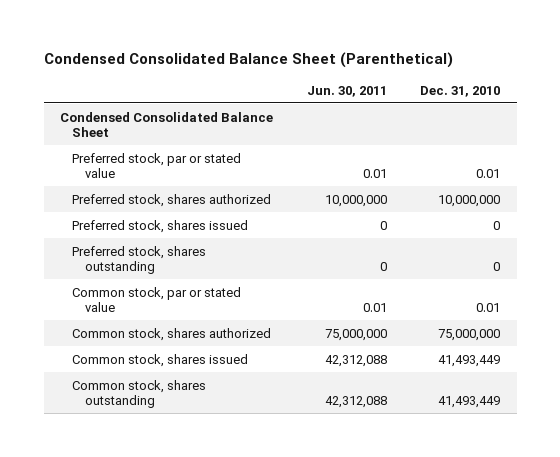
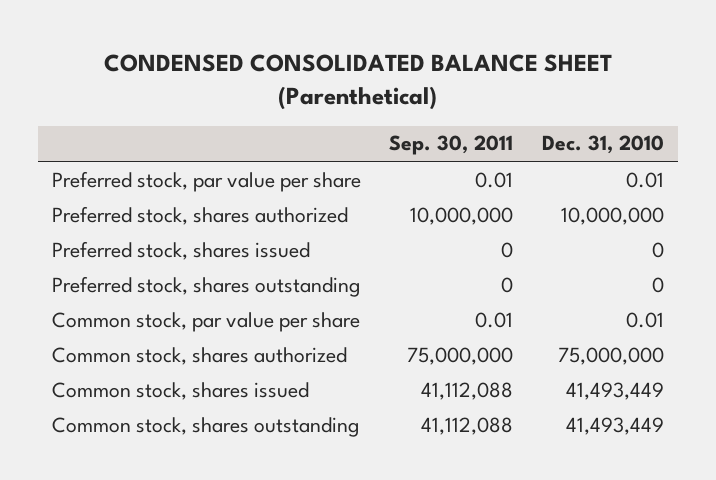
[43,52,453,69] Condensed Consolidated Balance Sheet (Parenthetical) -> [103,54,612,111] CONDENSED CONSOLIDATED BALANCE SHEET (Parenthetical)
[306,85,387,97] Jun. 30, 2011 -> none
none -> [389,135,514,156] Sep. 30, 2011
[60,111,274,138] Condensed Consolidated Balance Sheet -> none
[72,152,242,179] Preferred stock, par or stated value -> [52,170,362,192] Preferred stock, par value per share
[72,286,242,313] Common stock, par or stated value -> [52,311,361,332] Common stock, par value per share

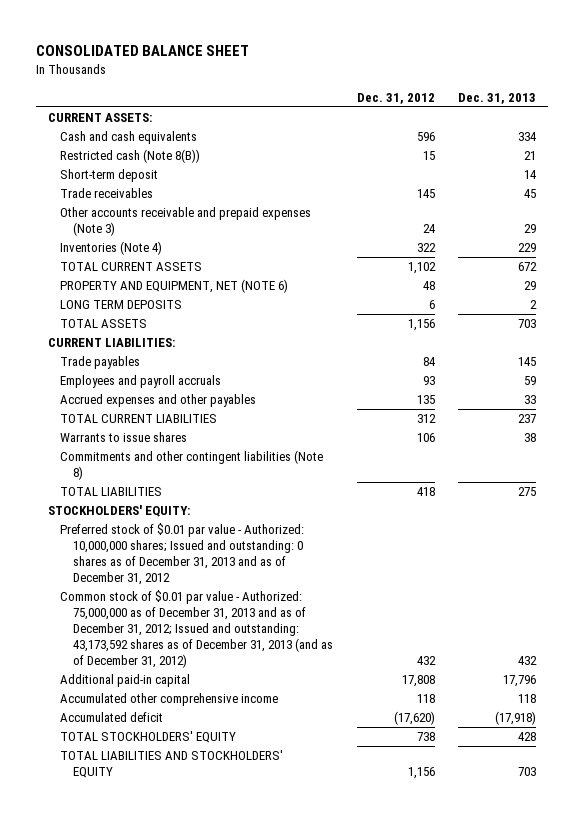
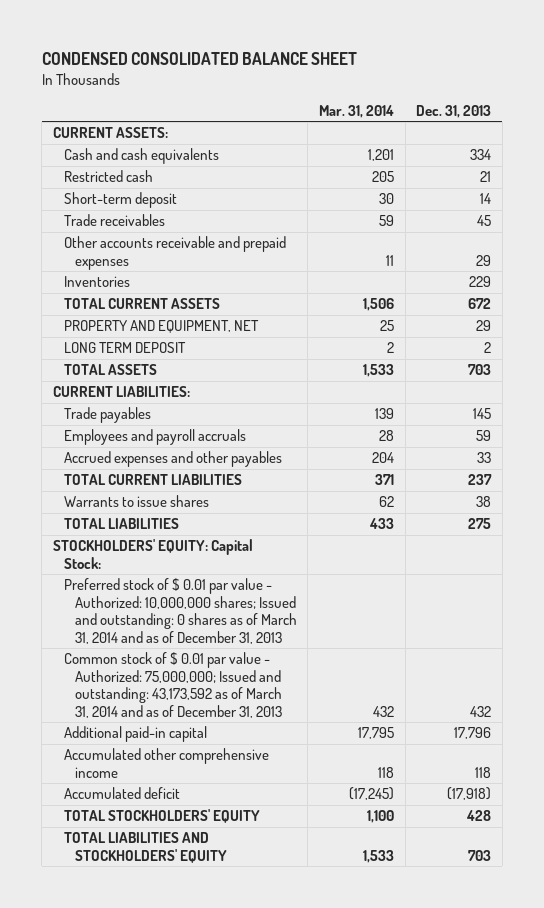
[35,45,249,57] CONSOLIDATED BALANCE SHEET -> [41,51,357,65] CONDENSED CONSOLIDATED BALANCE SHEET
[356,92,435,104] Dec. 31, 2012 -> none
none -> [319,104,395,118] Mar. 31, 2014
[60,149,201,164] Restricted cash (Note 8(B)) -> [63,170,153,183] Restricted cash
[60,207,312,237] Other accounts receivable and prepaid expenses (Note 3) -> [63,236,286,270] Other accounts receivable and prepaid expenses
[60,241,163,256] Inventories (Note 4) -> [63,276,130,288] Inventories
[60,279,289,294] PROPERTY AND EQUIPMENT, NET (NOTE 6) -> [63,320,259,334] PROPERTY AND EQUIPMENT, NET
[60,300,183,310] LONG TERM DEPOSITS -> [63,342,186,354] LONG TERM DEPOSIT
[60,450,324,481] Commitments and other contingent liabilities (Note 8) -> none
[47,505,190,518] STOCKHOLDERS' EQUITY: -> [53,539,254,569] STOCKHOLDERS' EQUITY: Capital Stock:
[60,523,305,586] Preferred stock of $0.01 par value - Authorized: 10,000,000 shares; Issued and outstanding: 0 shares as of December 31, 2013 and as of December 31, 2012 -> [63,578,297,645] Preferred stock of $ 0.01 par value - Authorized: 10,000,000 shares; Issued and outstanding: 0 shares as of March 31, 2014 and as of December 31, 2013
[60,590,334,669] Common stock of $0.01 par value - Authorized: 75,000,000 as of December 31, 2013 and as of December 31, 2012; Issued and outstanding: 43,173,592 shares as of December 31, 2013 (and as of December 31, 2012) -> [63,652,282,719] Common stock of $ 0.01 par value - Authorized: 75,000,000; Issued and outstanding: 43,173,592 as of March 31, 2014 and as of December 31, 2013

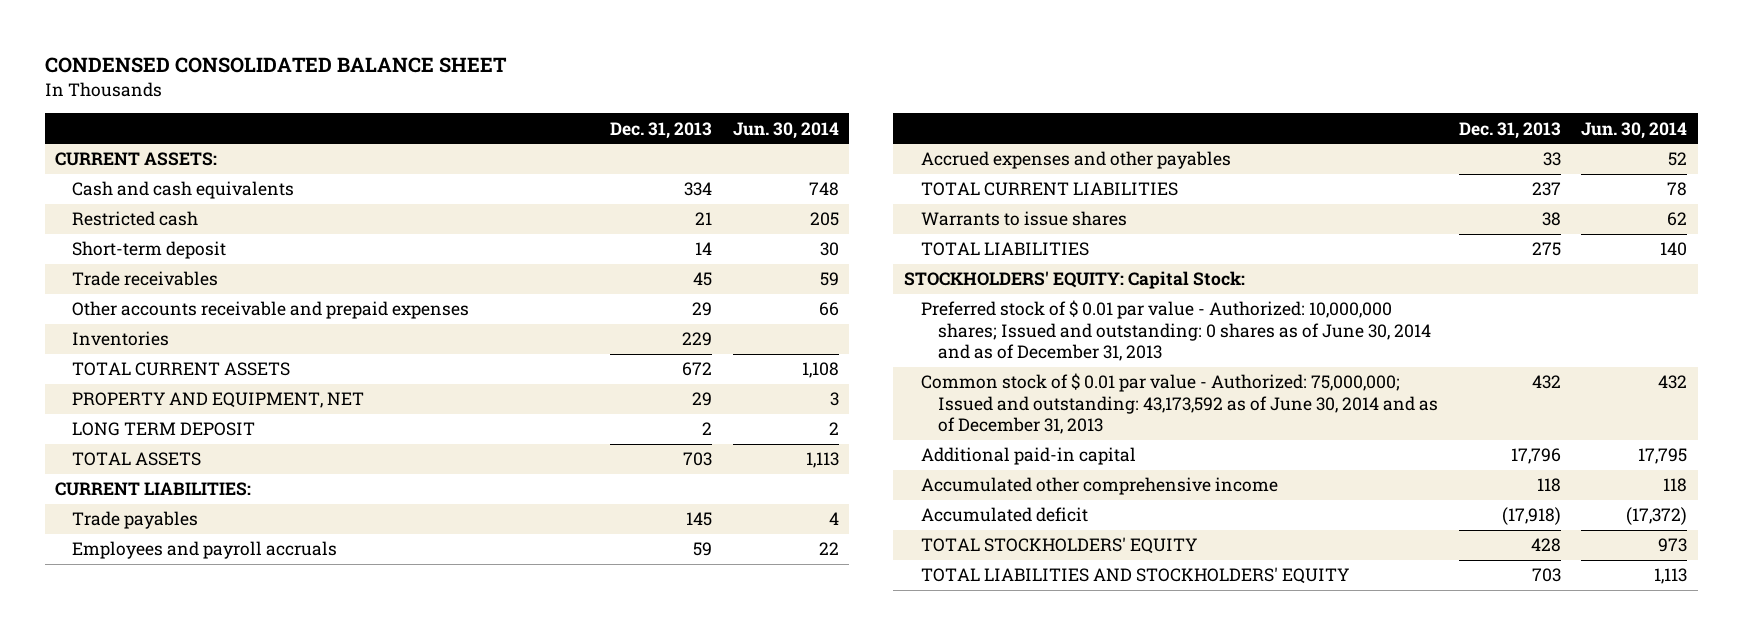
[319,104,395,118] Mar. 31, 2014 -> none
none -> [732,121,839,139] Jun. 30, 2014
[63,578,297,645] Preferred stock of $ 0.01 par value - Authorized: 10,000,000 shares; Issued and outstanding: 0 shares as of March 31, 2014 and as of December 31, 2013 -> [920,300,1431,362] Preferred stock of $ 0.01 par value - Authorized: 10,000,000 shares; Issued and outstanding: 0 shares as of June 30, 2014 and as of December 31, 2013
[63,652,282,719] Common stock of $ 0.01 par value - Authorized: 75,000,000; Issued and outstanding: 43,173,592 as of March 31, 2014 and as of December 31, 2013 -> [920,373,1438,435] Common stock of $ 0.01 par value - Authorized: 75,000,000; Issued and outstanding: 43,173,592 as of June 30, 2014 and as of December 31, 2013

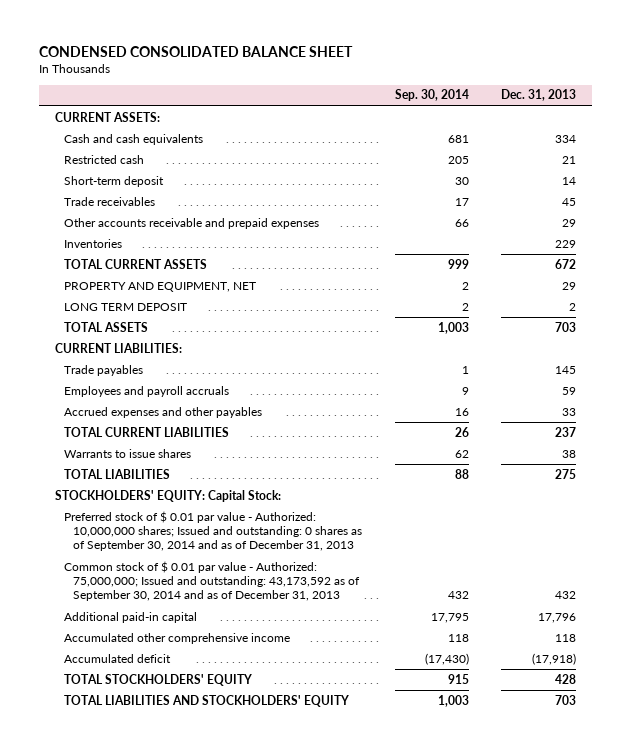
[732,121,839,139] Jun. 30, 2014 -> none
none -> [394,89,469,102] Sep. 30, 2014
[920,300,1431,362] Preferred stock of $ 0.01 par value - Authorized: 10,000,000 shares; Issued and outstanding: 0 shares as of June 30, 2014 and as of December 31, 2013 -> [64,510,363,552] Preferred stock of $ 0.01 par value - Authorized: 10,000,000 shares; Issued and outstanding: 0 shares as of September 30, 2014 and as of December 31, 2013
[920,373,1438,435] Common stock of $ 0.01 par value - Authorized: 75,000,000; Issued and outstanding: 43,173,592 as of June 30, 2014 and as of December 31, 2013 -> [64,560,361,602] Common stock of $ 0.01 par value - Authorized: 75,000,000; Issued and outstanding: 43,173,592 as of September 30, 2014 and as of December 31, 2013

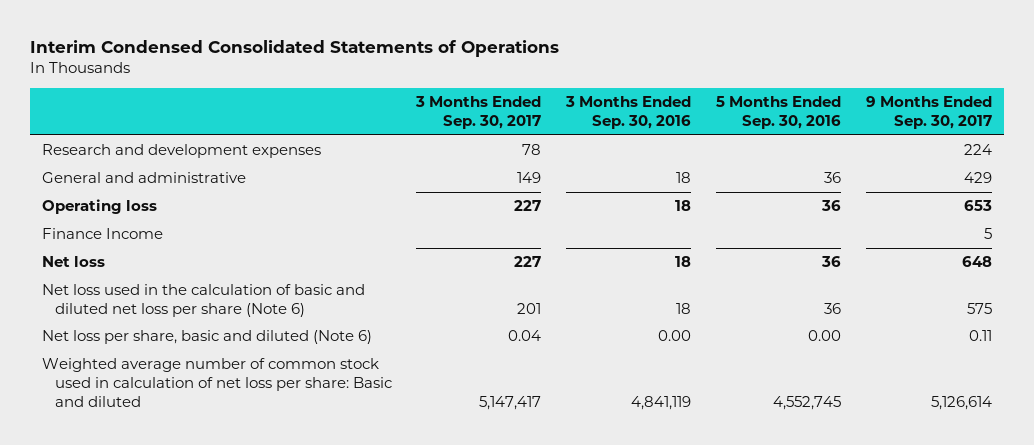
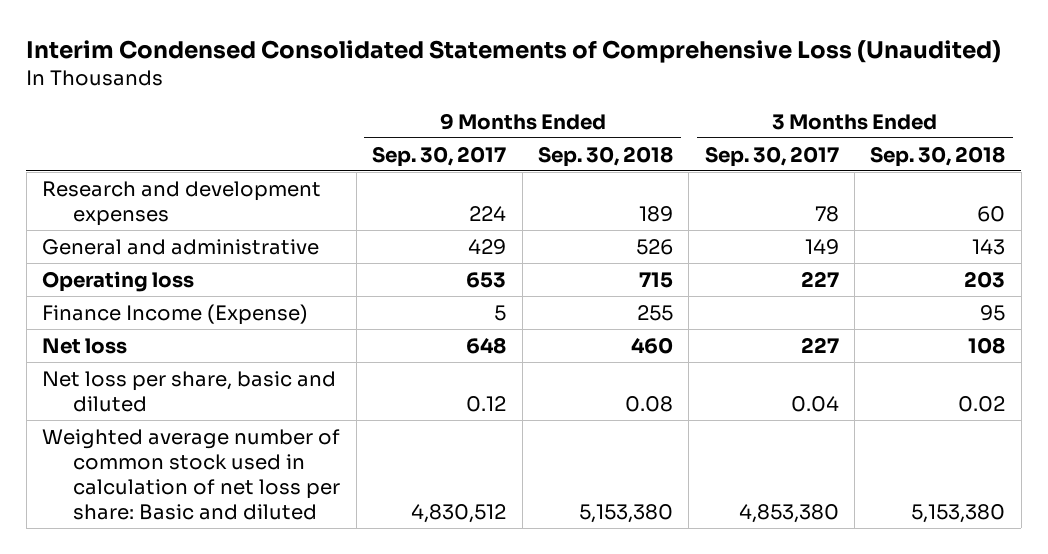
[29,40,559,58] Interim Condensed Consolidated Statements of Operations -> [26,39,1002,63] Interim Condensed Consolidated Statements of Comprehensive Loss (Unaudited)
[565,96,692,130] 3 Months Ended Sep. 30, 2016 -> none
[715,96,841,130] 5 Months Ended Sep. 30, 2016 -> none
none -> [537,145,673,167] Sep. 30, 2018
none -> [870,145,1006,167] Sep. 30, 2018
[42,228,164,240] Finance Income -> [42,303,309,325] Finance Income (Expense)
[42,284,366,317] Net loss used in the calculation of basic and diluted net loss per share (Note 6) -> none
[42,330,373,345] Net loss per share, basic and diluted (Note 6) -> [42,370,337,412] Net loss per share, basic and diluted
[968,330,992,342] 0.11 -> [466,395,507,412] 0.12
[479,395,542,410] 5,147,417 -> [738,504,839,524] 4,853,380
[930,395,992,410] 5,126,614 -> [411,504,507,524] 4,830,512

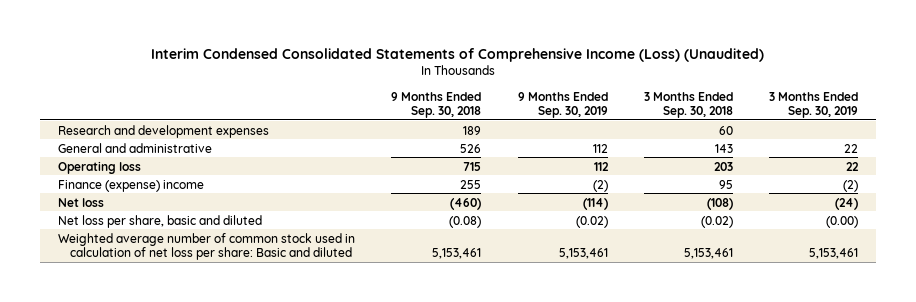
[26,39,1002,63] Interim Condensed Consolidated Statements of Comprehensive Loss (Unaudited) -> [151,47,765,62] Interim Condensed Consolidated Statements of Comprehensive Income (Loss) (Unaudited)
[372,145,507,167] Sep. 30, 2017 -> none
[704,145,839,167] Sep. 30, 2017 -> none
none -> [517,91,608,118] 9 Months Ended Sep. 30, 2019
none -> [769,91,859,118] 3 Months Ended Sep. 30, 2019
[42,303,309,325] Finance Income (Expense) -> [58,179,205,192] Finance (expense) income
[630,336,673,354] 460 -> [450,197,482,210] (460)
[968,336,1006,354] 108 -> [706,197,733,210] (108)
[624,395,673,412] 0.08 -> [449,215,482,228] (0.08)
[958,395,1006,412] 0.02 -> [700,215,733,228] (0.02)
[578,504,673,524] 5,153,380 -> [432,247,482,259] 5,153,461
[911,504,1006,524] 5,153,380 -> [683,247,733,259] 5,153,461

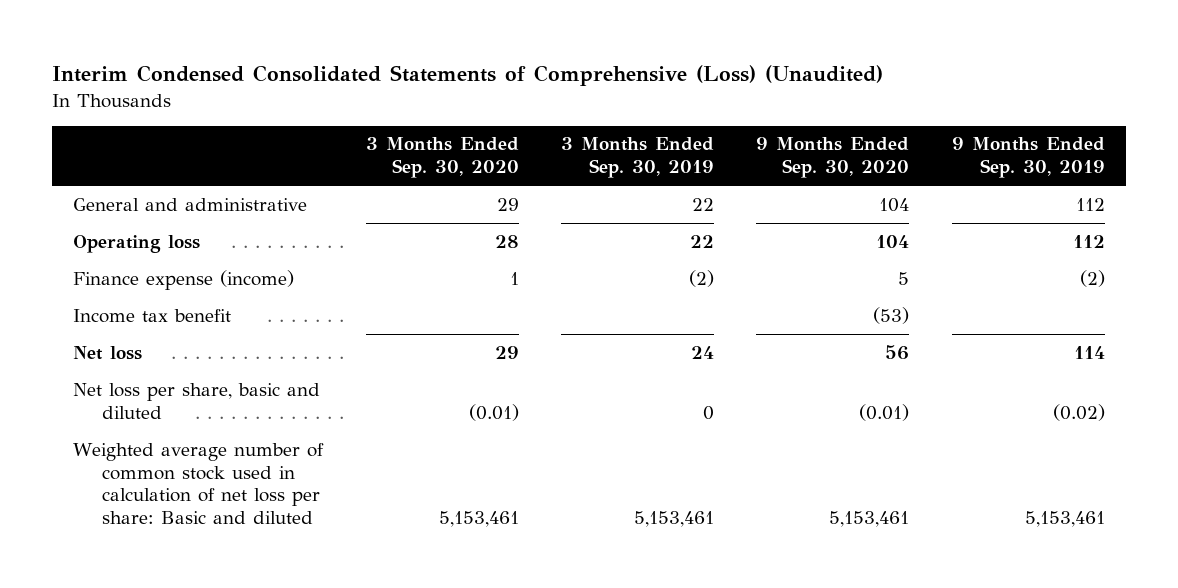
[151,47,765,62] Interim Condensed Consolidated Statements of Comprehensive Income (Loss) (Unaudited) -> [52,65,884,87] Interim Condensed Consolidated Statements of Comprehensive (Loss) (Unaudited)
[391,91,482,118] 9 Months Ended Sep. 30, 2018 -> none
[643,91,733,118] 3 Months Ended Sep. 30, 2018 -> none
none -> [365,137,519,179] 3 Months Ended Sep. 30, 2020
none -> [756,137,910,179] 9 Months Ended Sep. 30, 2020
[58,124,270,138] Research and development expenses -> none
[58,179,205,192] Finance (expense) income -> [73,269,295,290] Finance expense (income)
none -> [73,308,232,323] Income tax benefit
[582,197,608,210] (114) -> [1073,345,1105,359] 114
[835,197,859,210] (24) -> [690,345,714,359] 24
[826,215,859,228] (0.00) -> [702,405,714,420] 0

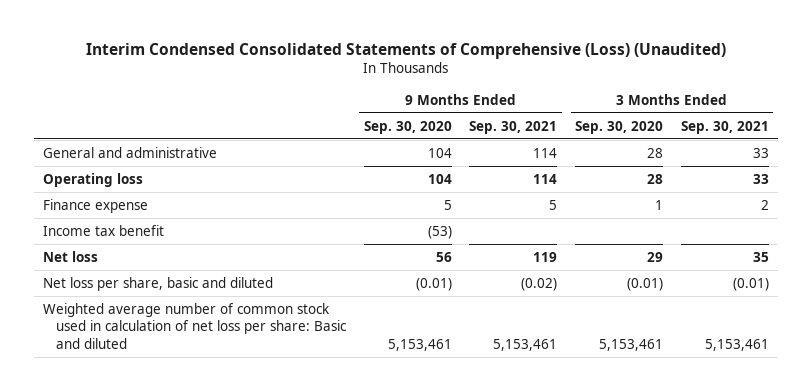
[560,137,714,179] 3 Months Ended Sep. 30, 2019 -> none
[951,137,1105,179] 9 Months Ended Sep. 30, 2019 -> none
none -> [469,120,558,134] Sep. 30, 2021
none -> [680,120,769,134] Sep. 30, 2021
[496,197,519,211] 29 -> [647,147,664,158] 28
[73,269,295,290] Finance expense (income) -> [42,198,148,213] Finance expense

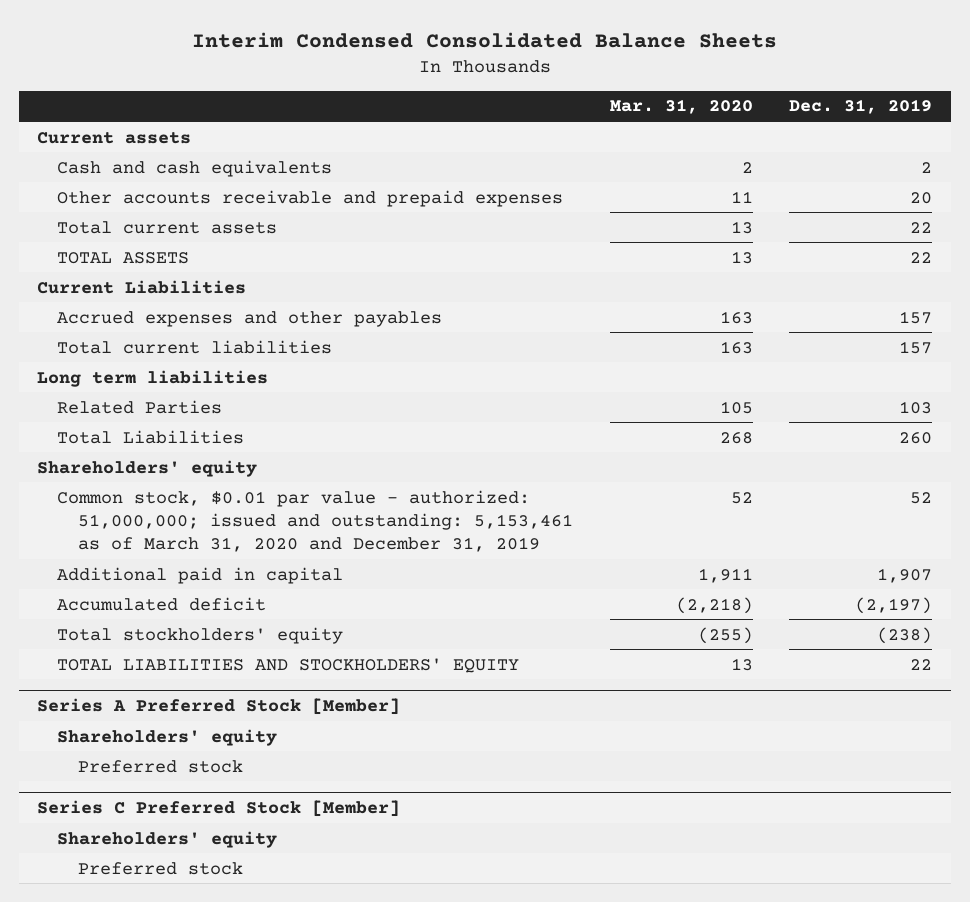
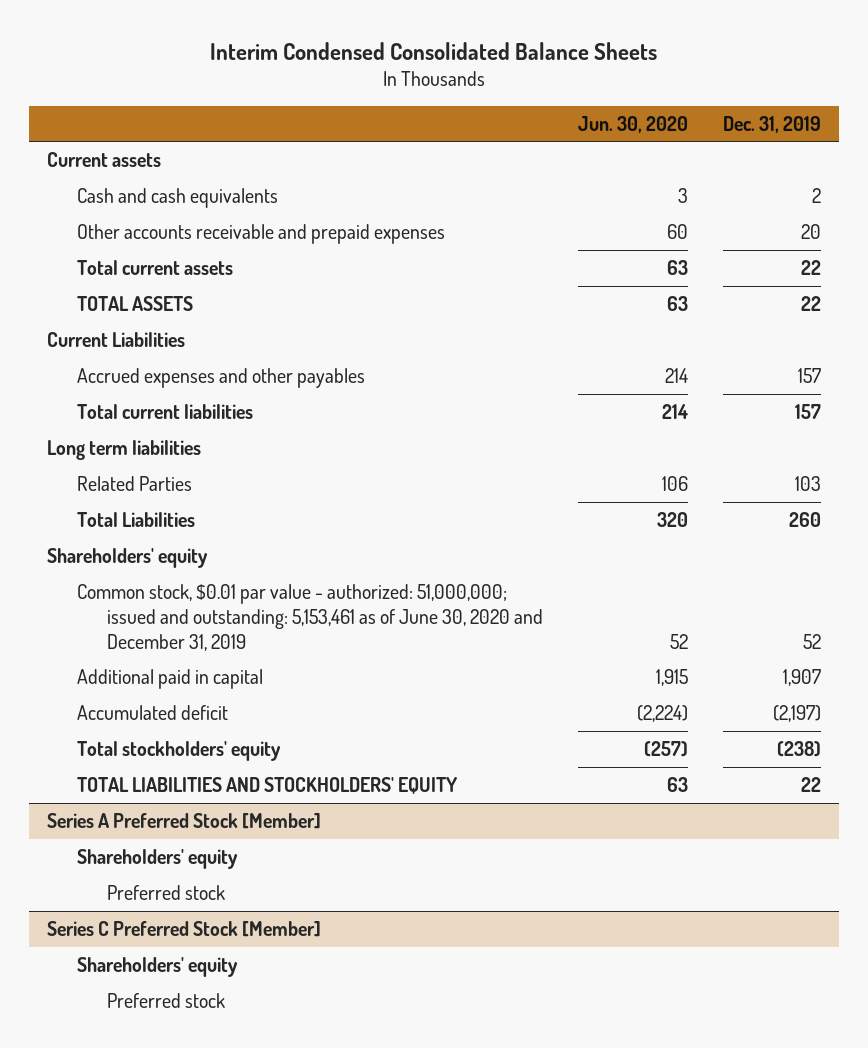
[609,99,753,115] Mar. 31, 2020 -> none
none -> [578,115,689,133] Jun. 30, 2020
[57,489,573,553] Common stock, $0.01 par value - authorized: 51,000,000; issued and outstanding: 5,153,461 as of March 31, 2020 and December 31, 2019 -> [76,583,543,651] Common stock, $0.01 par value - authorized: 51,000,000; issued and outstanding: 5,153,461 as of June 30, 2020 and December 31, 2019

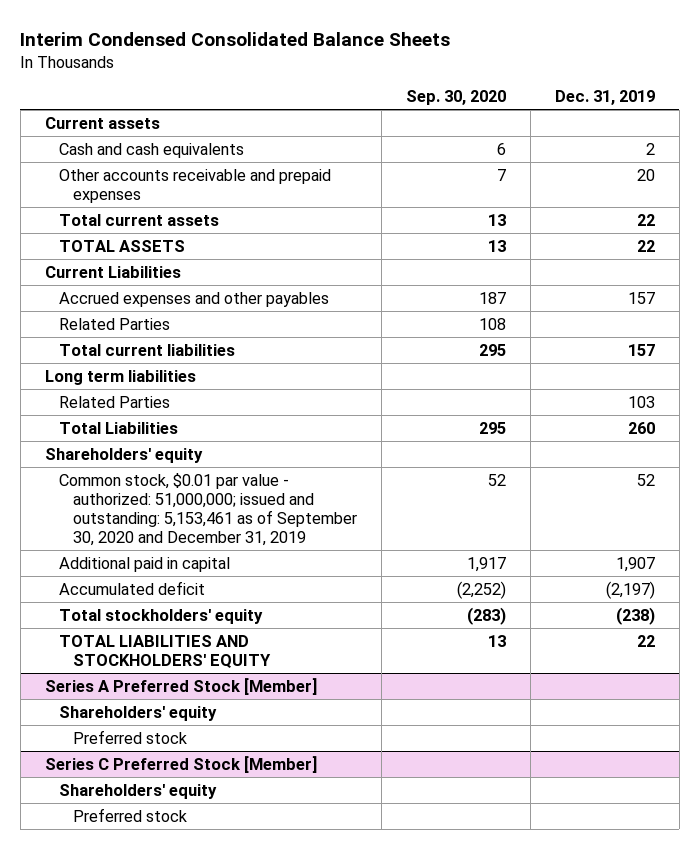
[578,115,689,133] Jun. 30, 2020 -> none
none -> [406,90,507,106] Sep. 30, 2020
none -> [59,317,171,330] Related Parties
[76,583,543,651] Common stock, $0.01 par value - authorized: 51,000,000; issued and outstanding: 5,153,461 as of June 30, 2020 and December 31, 2019 -> [59,472,358,547] Common stock, $0.01 par value - authorized: 51,000,000; issued and outstanding: 5,153,461 as of September 30, 2020 and December 31, 2019

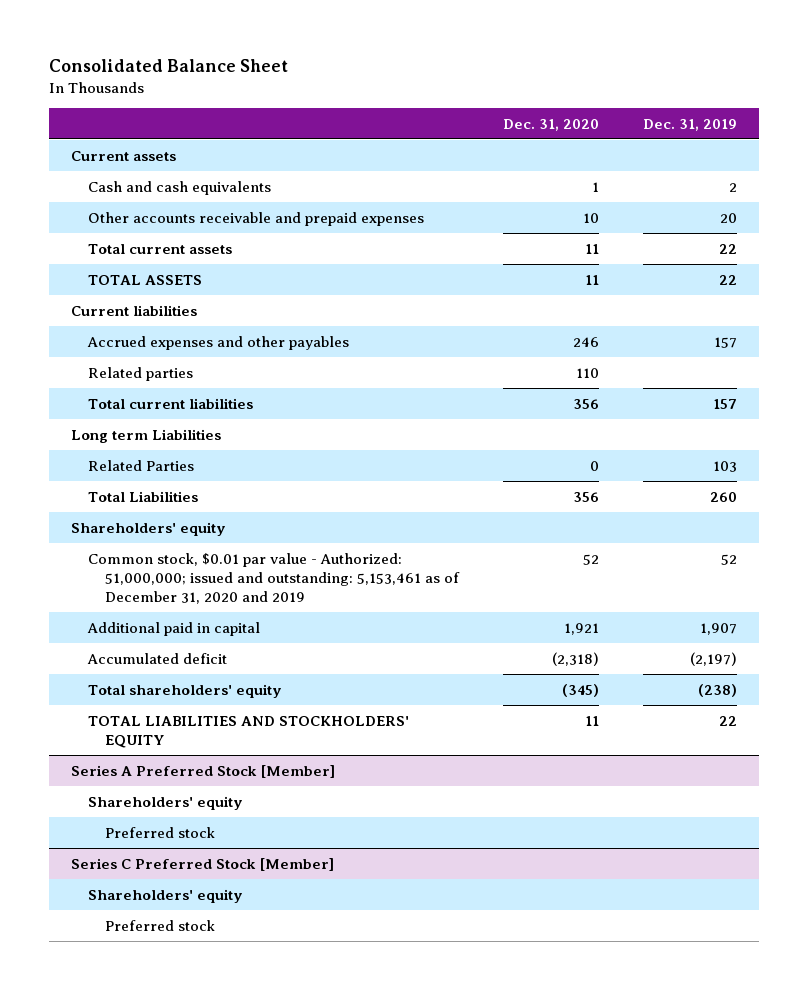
[20,31,451,46] Interim Condensed Consolidated Balance Sheets -> [48,59,288,73] Consolidated Balance Sheet
[406,90,507,106] Sep. 30, 2020 -> none
none -> [503,118,600,131] Dec. 31, 2020
[44,265,181,278] Current Liabilities -> [70,304,197,316] Current liabilities
[59,317,171,330] Related Parties -> [88,366,194,381] Related parties
[44,369,196,385] Long term liabilities -> [70,428,221,443] Long term Liabilities
[59,472,358,547] Common stock, $0.01 par value - authorized: 51,000,000; issued and outstanding: 5,153,461 as of September 30, 2020 and December 31, 2019 -> [88,552,461,605] Common stock, $0.01 par value - Authorized: 51,000,000; issued and outstanding: 5,153,461 as of December 31, 2020 and 2019
[59,608,264,624] Total stockholders' equity -> [88,683,283,698] Total shareholders' equity

